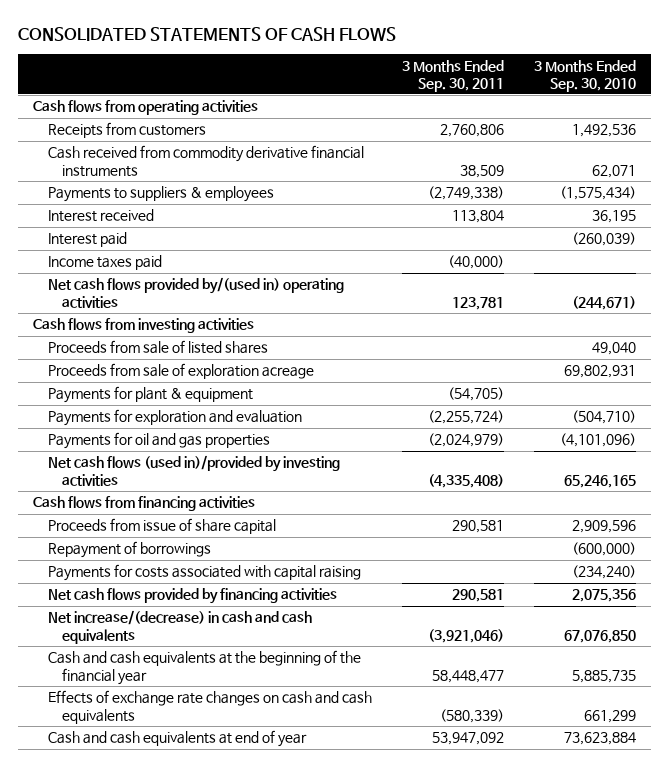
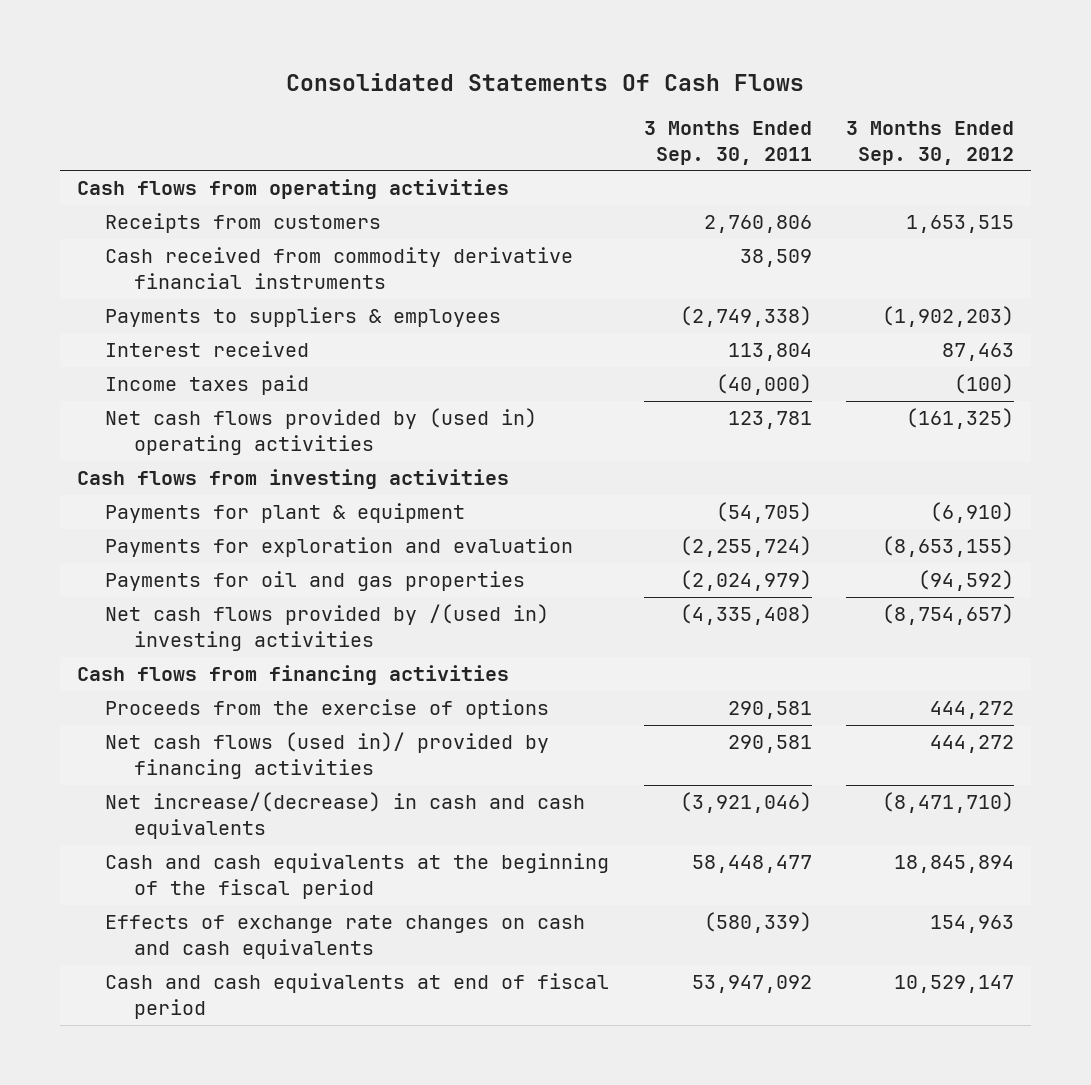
[17,26,396,41] CONSOLIDATED STATEMENTS OF CASH FLOWS -> [286,72,805,91] Consolidated Statements Of Cash Flows
[533,59,636,92] 3 Months Ended Sep. 30, 2010 -> none
none -> [845,120,1014,165] 3 Months Ended Sep. 30, 2012
[47,232,127,248] Interest paid -> none
[47,277,344,308] Net cash flows provided by/(used in) operating activities -> [105,408,538,455] Net cash flows provided by (used in) operating activities
[47,340,268,355] Proceeds from sale of listed shares -> none
[47,363,314,380] Proceeds from sale of exploration acreage -> none
[47,455,340,486] Net cash flows (used in)/provided by investing activities -> [105,604,550,651] Net cash flows provided by /(used in) investing activities
[47,541,211,559] Repayment of borrowings -> none
[47,564,361,582] Payments for costs associated with capital raising -> none
[47,518,276,535] Proceeds from issue of share capital -> [105,699,550,720] Proceeds from the exercise of options
[47,588,337,605] Net cash flows provided by financing activities -> [105,732,550,779] Net cash flows (used in)/ provided by financing activities
[47,650,361,685] Cash and cash equivalents at the beginning of the financial year -> [105,853,610,899] Cash and cash equivalents at the beginning of the fiscal period
[47,730,307,748] Cash and cash equivalents at end of year -> [105,973,610,1019] Cash and cash equivalents at end of fiscal period

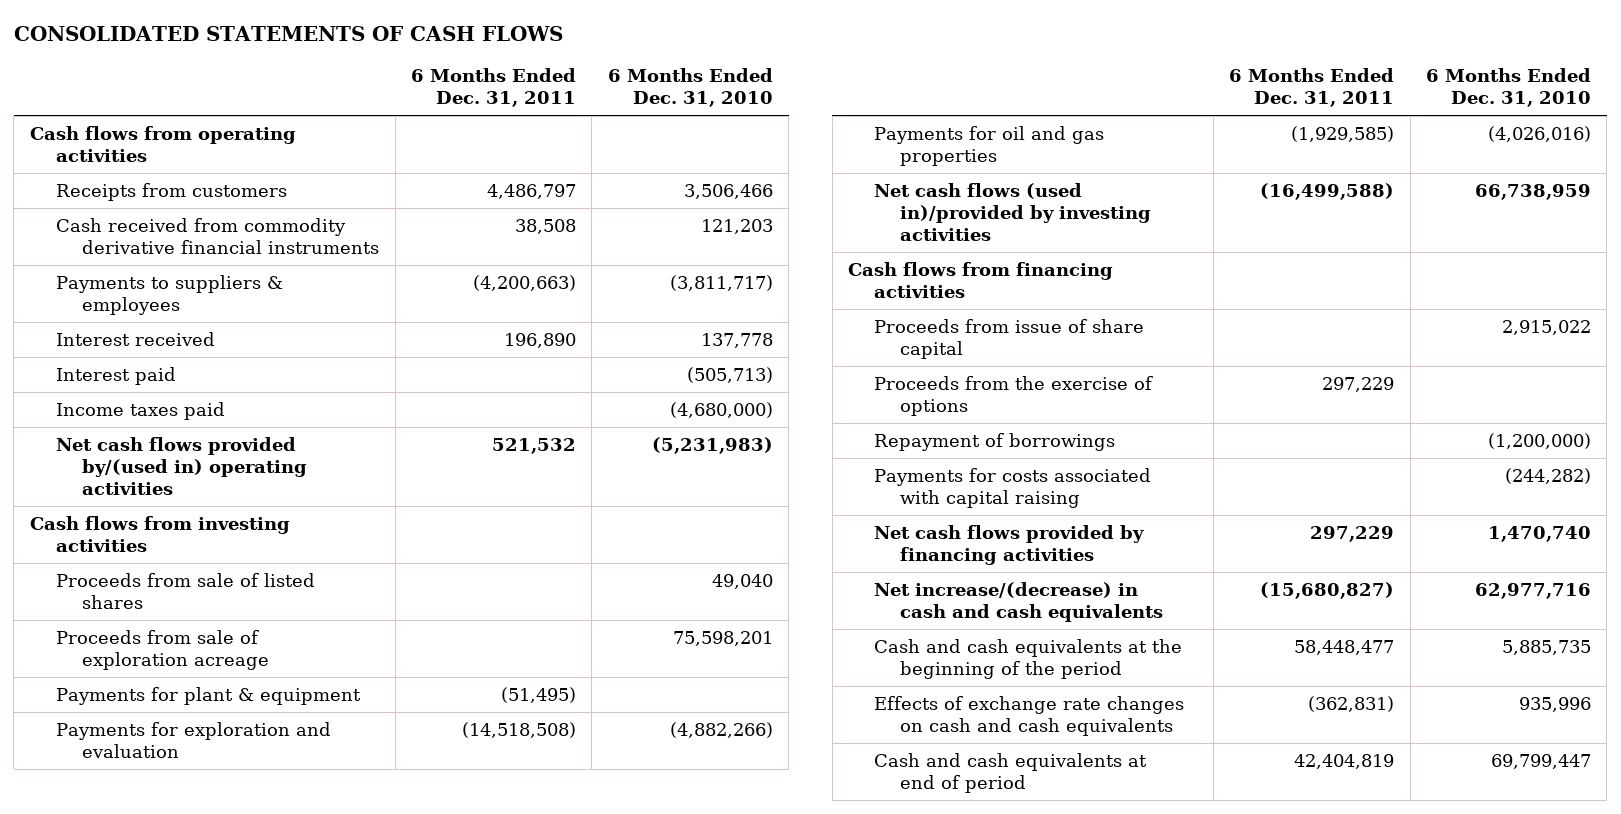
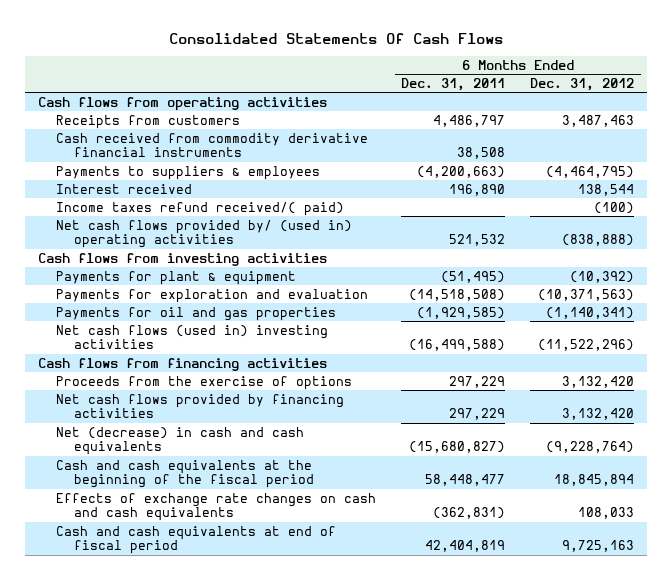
[13,25,563,41] CONSOLIDATED STATEMENTS OF CASH FLOWS -> [168,32,503,44] Consolidated Statements Of Cash Flows
[607,68,773,108] 6 Months Ended Dec. 31, 2010 -> none
none -> [530,77,635,91] Dec. 31, 2012
[56,366,177,385] Interest paid -> none
[56,401,226,420] Income taxes paid -> [55,201,344,216] Income taxes refund received/( paid)
[56,436,308,496] Net cash flows provided by/(used in) operating activities -> [55,219,352,249] Net cash flows provided by/ (used in) operating activities
[56,572,316,609] Proceeds from sale of listed shares -> none
[56,629,270,670] Proceeds from sale of exploration acreage -> none
[874,182,1152,242] Net cash flows (used in)/provided by investing activities -> [55,324,328,350] Net cash flows (used in) investing activities
[874,318,1145,359] Proceeds from issue of share capital -> none
[874,432,1116,451] Repayment of borrowings -> none
[874,467,1152,508] Payments for costs associated with capital raising -> none
[874,581,1164,622] Net increase/(decrease) in cash and cash equivalents -> [55,426,304,456] Net (decrease) in cash and cash equivalents
[874,638,1183,679] Cash and cash equivalents at the beginning of the period -> [55,459,314,489] Cash and cash equivalents at the beginning of the fiscal period
[874,752,1148,793] Cash and cash equivalents at end of period -> [55,525,336,555] Cash and cash equivalents at end of fiscal period

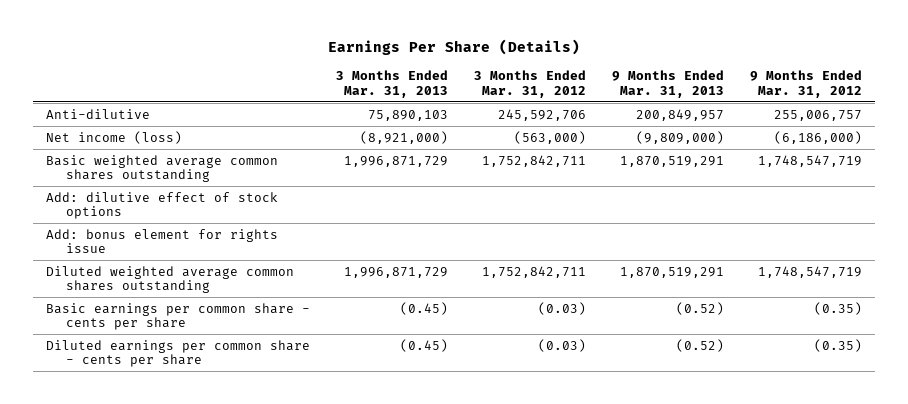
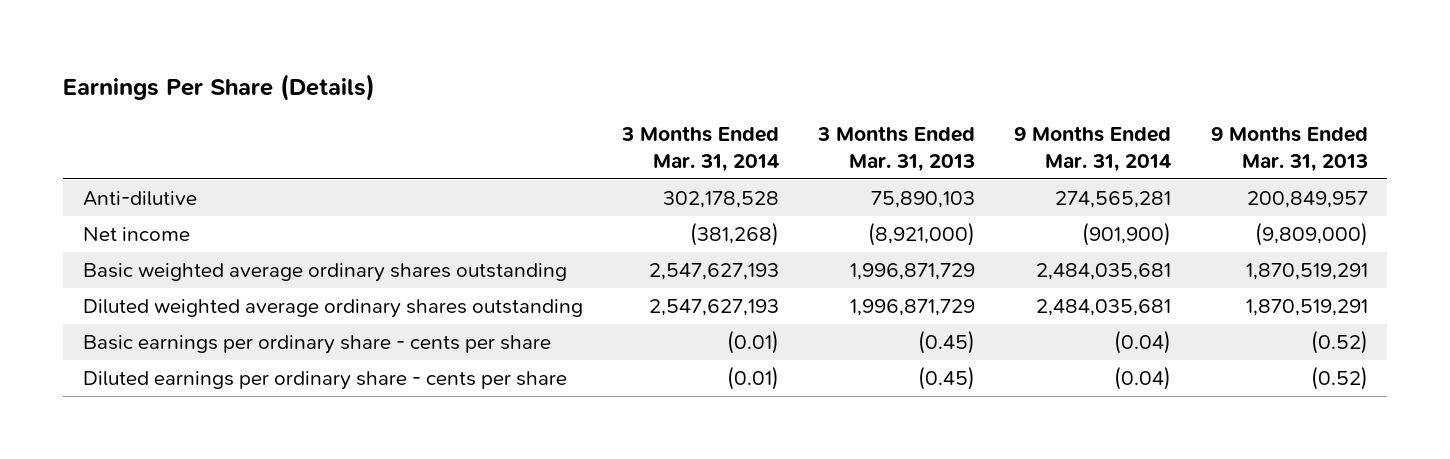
[474,70,587,98] 3 Months Ended Mar. 31, 2012 -> none
[750,70,863,98] 9 Months Ended Mar. 31, 2012 -> none
none -> [620,126,779,173] 3 Months Ended Mar. 31, 2014
none -> [1014,126,1172,173] 9 Months Ended Mar. 31, 2014
[46,191,279,220] Add: dilutive effect of stock options -> none
[46,228,279,254] Add: bonus element for rights issue -> none
[46,130,183,144] Net income (loss) -> [82,226,190,241] Net income
[46,154,279,183] Basic weighted average common shares outstanding -> [82,262,567,282] Basic weighted average ordinary shares outstanding
[46,265,295,294] Diluted weighted average common shares outstanding -> [82,298,583,318] Diluted weighted average ordinary shares outstanding
[46,302,311,331] Basic earnings per common share - cents per share -> [82,334,551,354] Basic earnings per ordinary share - cents per share
[46,339,311,368] Diluted earnings per common share - cents per share -> [82,370,567,390] Diluted earnings per ordinary share - cents per share

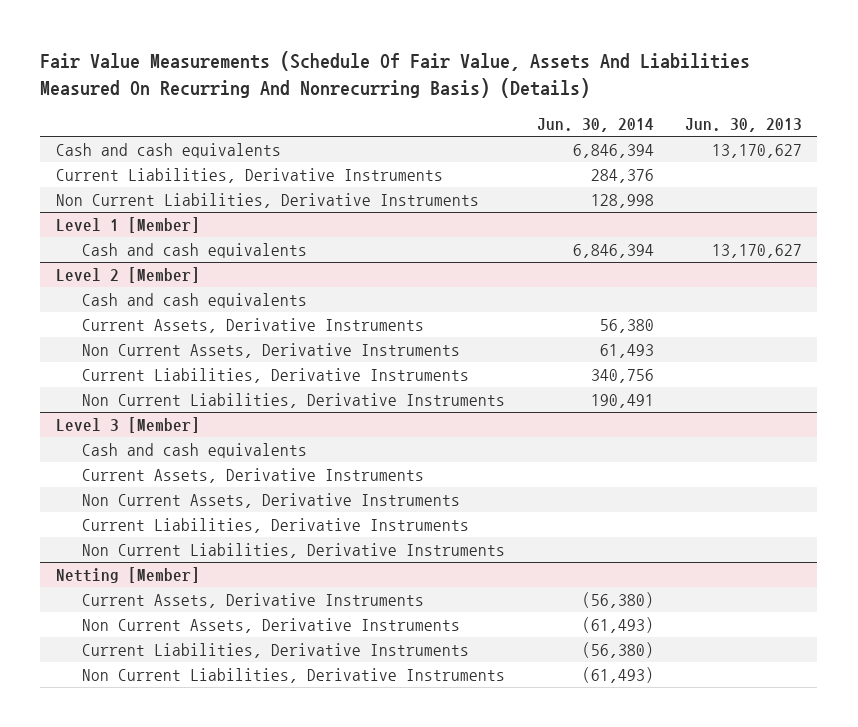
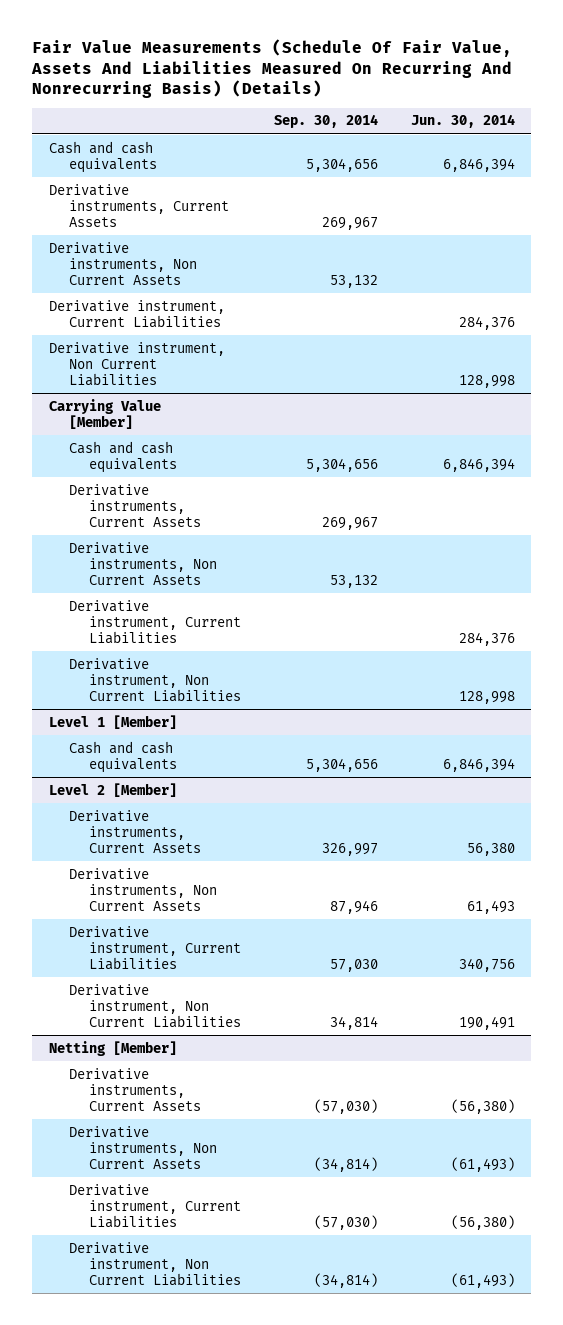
[684,117,802,132] Jun. 30, 2013 -> none
none -> [274,114,379,129] Sep. 30, 2014
none -> [48,183,229,227] Derivative instruments, Current Assets
none -> [48,241,197,285] Derivative instruments, Non Current Assets
[56,168,444,184] Current Liabilities, Derivative Instruments -> [48,299,225,328] Derivative instrument, Current Liabilities
[56,193,480,209] Non Current Liabilities, Derivative Instruments -> [48,341,225,386] Derivative instrument, Non Current Liabilities
none -> [48,398,161,429] Carrying Value [Member]
none -> [68,440,178,473] Cash and cash equivalents
none -> [68,483,202,527] Derivative instruments, Current Assets
none -> [68,541,218,585] Derivative instruments, Non Current Assets
none -> [68,599,242,644] Derivative instrument, Current Liabilities
none -> [68,657,242,702] Derivative instrument, Non Current Liabilities
[82,293,308,309] Cash and cash equivalents -> none
[56,417,201,434] Level 3 [Member] -> none
[82,443,308,459] Cash and cash equivalents -> none
[82,468,425,484] Current Assets, Derivative Instruments -> none
[82,493,461,509] Non Current Assets, Derivative Instruments -> none
[82,518,470,534] Current Liabilities, Derivative Instruments -> none
[82,543,506,559] Non Current Liabilities, Derivative Instruments -> none
[82,318,425,334] Current Assets, Derivative Instruments -> [68,809,202,853] Derivative instruments, Current Assets
[82,343,461,359] Non Current Assets, Derivative Instruments -> [68,867,218,911] Derivative instruments, Non Current Assets
[82,368,470,384] Current Liabilities, Derivative Instruments -> [68,925,242,970] Derivative instrument, Current Liabilities
[82,393,506,409] Non Current Liabilities, Derivative Instruments -> [68,983,242,1028] Derivative instrument, Non Current Liabilities
[82,593,425,609] Current Assets, Derivative Instruments -> [68,1067,202,1111] Derivative instruments, Current Assets
[82,618,461,634] Non Current Assets, Derivative Instruments -> [68,1125,218,1169] Derivative instruments, Non Current Assets
[82,643,470,659] Current Liabilities, Derivative Instruments -> [68,1183,242,1228] Derivative instrument, Current Liabilities
[82,668,506,684] Non Current Liabilities, Derivative Instruments -> [68,1241,242,1286] Derivative instrument, Non Current Liabilities

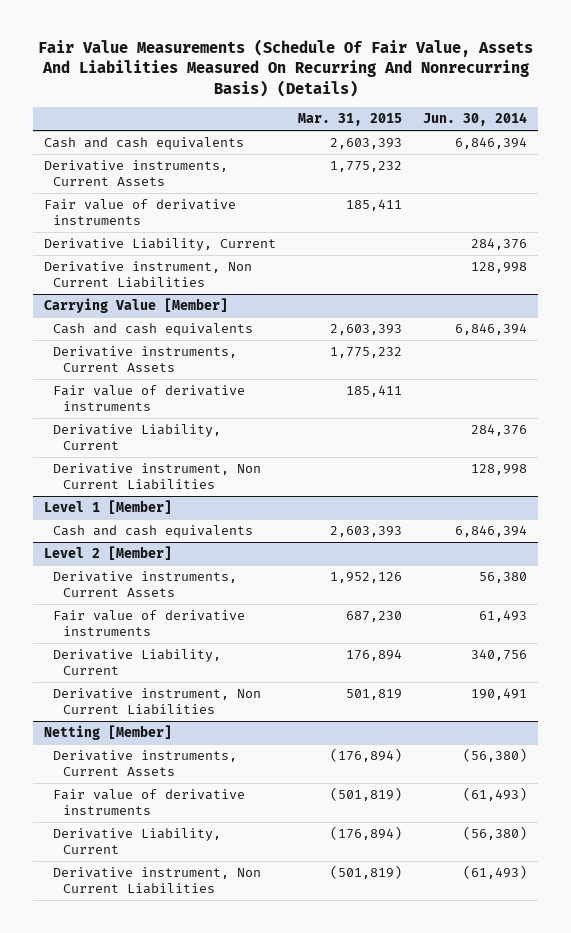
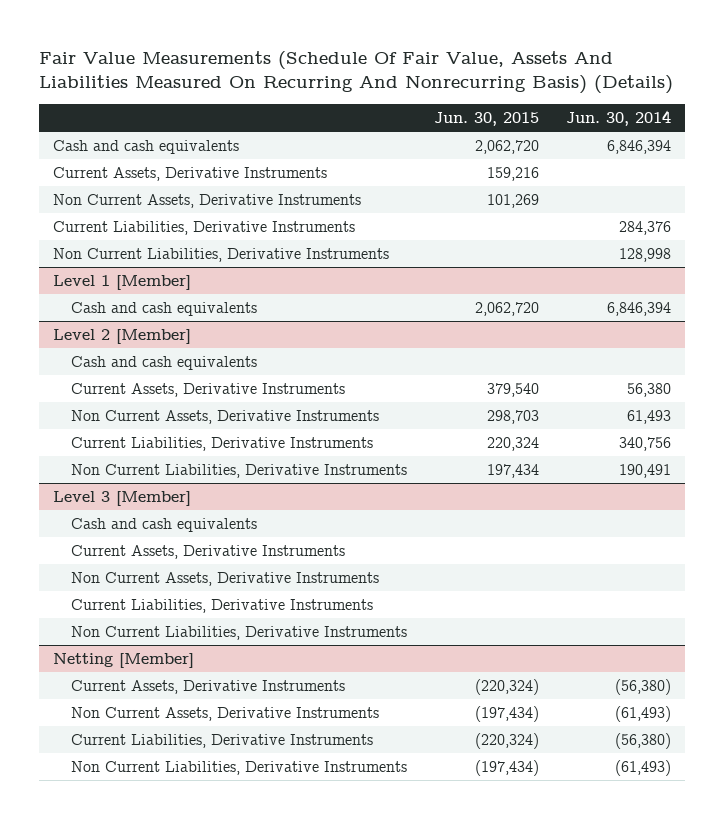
[297,112,402,126] Mar. 31, 2015 -> none
none -> [434,111,540,126] Jun. 30, 2015
[43,298,228,314] Carrying Value [Member] -> none
[53,323,254,337] Cash and cash equivalents -> none
[53,346,238,372] Derivative instruments, Current Assets -> none
[53,385,246,411] Fair value of derivative instruments -> none
[53,424,222,450] Derivative Liability, Current -> none
[53,463,262,490] Derivative instrument, Non Current Liabilities -> none
[43,160,228,186] Derivative instruments, Current Assets -> [52,167,327,182] Current Assets, Derivative Instruments
[43,199,236,225] Fair value of derivative instruments -> [52,194,361,209] Non Current Assets, Derivative Instruments
[43,238,276,252] Derivative Liability, Current -> [52,221,355,236] Current Liabilities, Derivative Instruments
[43,261,252,288] Derivative instrument, Non Current Liabilities -> [52,248,389,263] Non Current Liabilities, Derivative Instruments
none -> [71,356,258,371] Cash and cash equivalents
[53,571,238,597] Derivative instruments, Current Assets -> [71,383,346,398] Current Assets, Derivative Instruments
[53,610,246,636] Fair value of derivative instruments -> [71,410,380,425] Non Current Assets, Derivative Instruments
[53,649,222,675] Derivative Liability, Current -> [71,437,374,452] Current Liabilities, Derivative Instruments
[53,688,262,715] Derivative instrument, Non Current Liabilities -> [71,464,408,479] Non Current Liabilities, Derivative Instruments
none -> [52,491,191,507] Level 3 [Member]
none -> [71,518,258,533] Cash and cash equivalents
none -> [71,545,346,560] Current Assets, Derivative Instruments
none -> [71,572,380,587] Non Current Assets, Derivative Instruments
none -> [71,599,374,614] Current Liabilities, Derivative Instruments
none -> [71,626,408,641] Non Current Liabilities, Derivative Instruments
[53,750,238,776] Derivative instruments, Current Assets -> [71,680,346,695] Current Assets, Derivative Instruments
[53,789,246,815] Fair value of derivative instruments -> [71,707,380,722] Non Current Assets, Derivative Instruments
[53,828,222,854] Derivative Liability, Current -> [71,734,374,749] Current Liabilities, Derivative Instruments
[53,867,262,894] Derivative instrument, Non Current Liabilities -> [71,761,408,776] Non Current Liabilities, Derivative Instruments

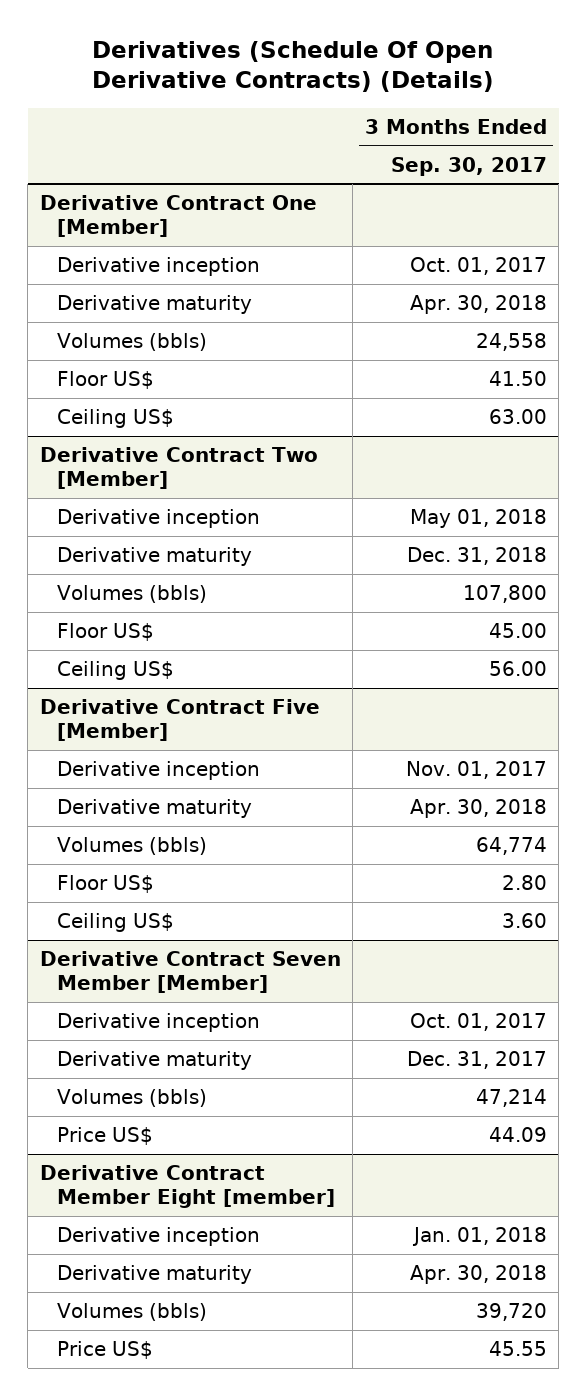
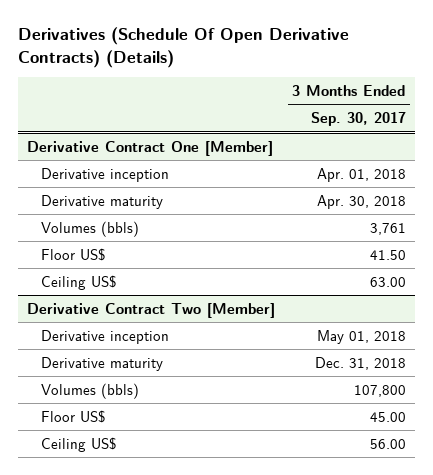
[409,257,547,276] Oct. 01, 2017 -> [316,167,406,182] Apr. 01, 2018
[475,333,547,352] 24,558 -> [369,222,406,235] 3,761
[39,699,320,742] Derivative Contract Five [Member] -> none
[56,761,260,781] Derivative inception -> none
[56,799,252,819] Derivative maturity -> none
[56,837,207,856] Volumes (bbls) -> none
[56,875,154,894] Floor US$ -> none
[56,913,174,933] Ceiling US$ -> none
[39,951,341,994] Derivative Contract Seven Member [Member] -> none
[56,1013,260,1033] Derivative inception -> none
[56,1051,252,1071] Derivative maturity -> none
[56,1089,207,1108] Volumes (bbls) -> none
[56,1127,153,1146] Price US$ -> none
[39,1165,335,1209] Derivative Contract Member Eight [member] -> none
[56,1227,260,1247] Derivative inception -> none
[56,1265,252,1285] Derivative maturity -> none
[56,1303,207,1322] Volumes (bbls) -> none
[56,1341,153,1360] Price US$ -> none

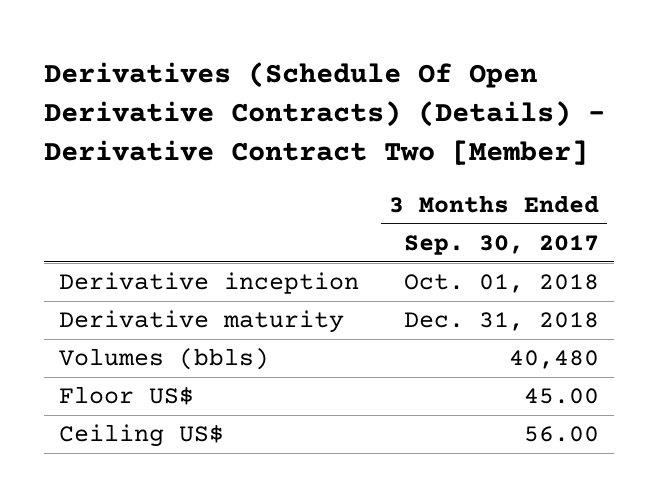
[18,27,350,68] Derivatives (Schedule Of Open Derivative Contracts) (Details) -> [43,62,605,166] Derivatives (Schedule Of Open Derivative Contracts) (Details) - Derivative Contract Two [Member]
[27,140,274,156] Derivative Contract One [Member] -> none
[40,194,163,209] Derivative maturity -> none
[40,220,139,237] Volumes (bbls) -> none
[40,247,106,261] Floor US$ -> none
[40,274,117,290] Ceiling US$ -> none
[27,302,276,318] Derivative Contract Two [Member] -> none
[40,329,169,344] Derivative inception -> none
[316,167,406,182] Apr. 01, 2018 -> [404,274,600,294] Oct. 01, 2018
[353,384,406,397] 107,800 -> [509,350,600,370] 40,480

